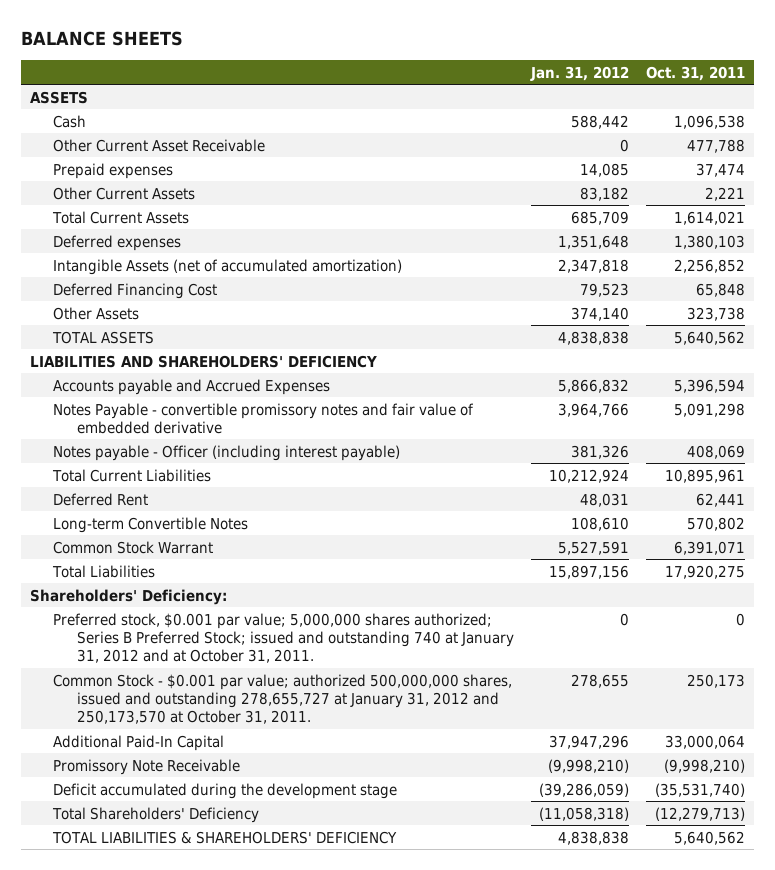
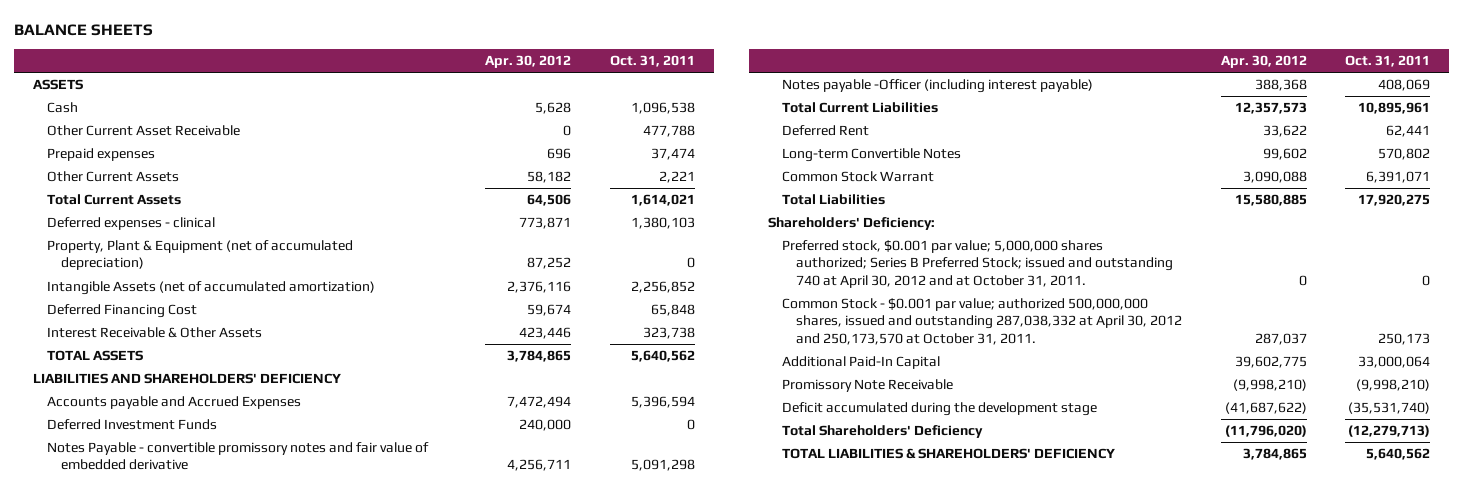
[529,65,629,81] Jan. 31, 2012 -> none
none -> [485,55,572,69] Apr. 30, 2012
[53,234,182,251] Deferred expenses -> [46,217,215,231] Deferred expenses - clinical
none -> [46,240,353,271] Property, Plant & Equipment (net of accumulated depreciation)
[53,306,140,320] Other Assets -> [46,327,262,339] Interest Receivable & Other Assets
none -> [46,419,217,431] Deferred Investment Funds
[53,444,401,461] Notes payable - Officer (including interest payable) -> [782,79,1094,94] Notes payable -Officer (including interest payable)
[53,612,514,664] Preferred stock, $0.001 par value; 5,000,000 shares authorized; Series B Preferred Stock; issued and outstanding 740 at January 31, 2012 and at October 31, 2011. -> [782,240,1174,288] Preferred stock, $0.001 par value; 5,000,000 shares authorized; Series B Preferred Stock; issued and outstanding 740 at April 30, 2012 and at October 31, 2011.
[53,673,513,725] Common Stock - $0.001 par value; authorized 500,000,000 shares, issued and outstanding 278,655,727 at January 31, 2012 and 250,173,570 at October 31, 2011. -> [782,298,1183,345] Common Stock - $0.001 par value; authorized 500,000,000 shares, issued and outstanding 287,038,332 at April 30, 2012 and 250,173,570 at October 31, 2011.

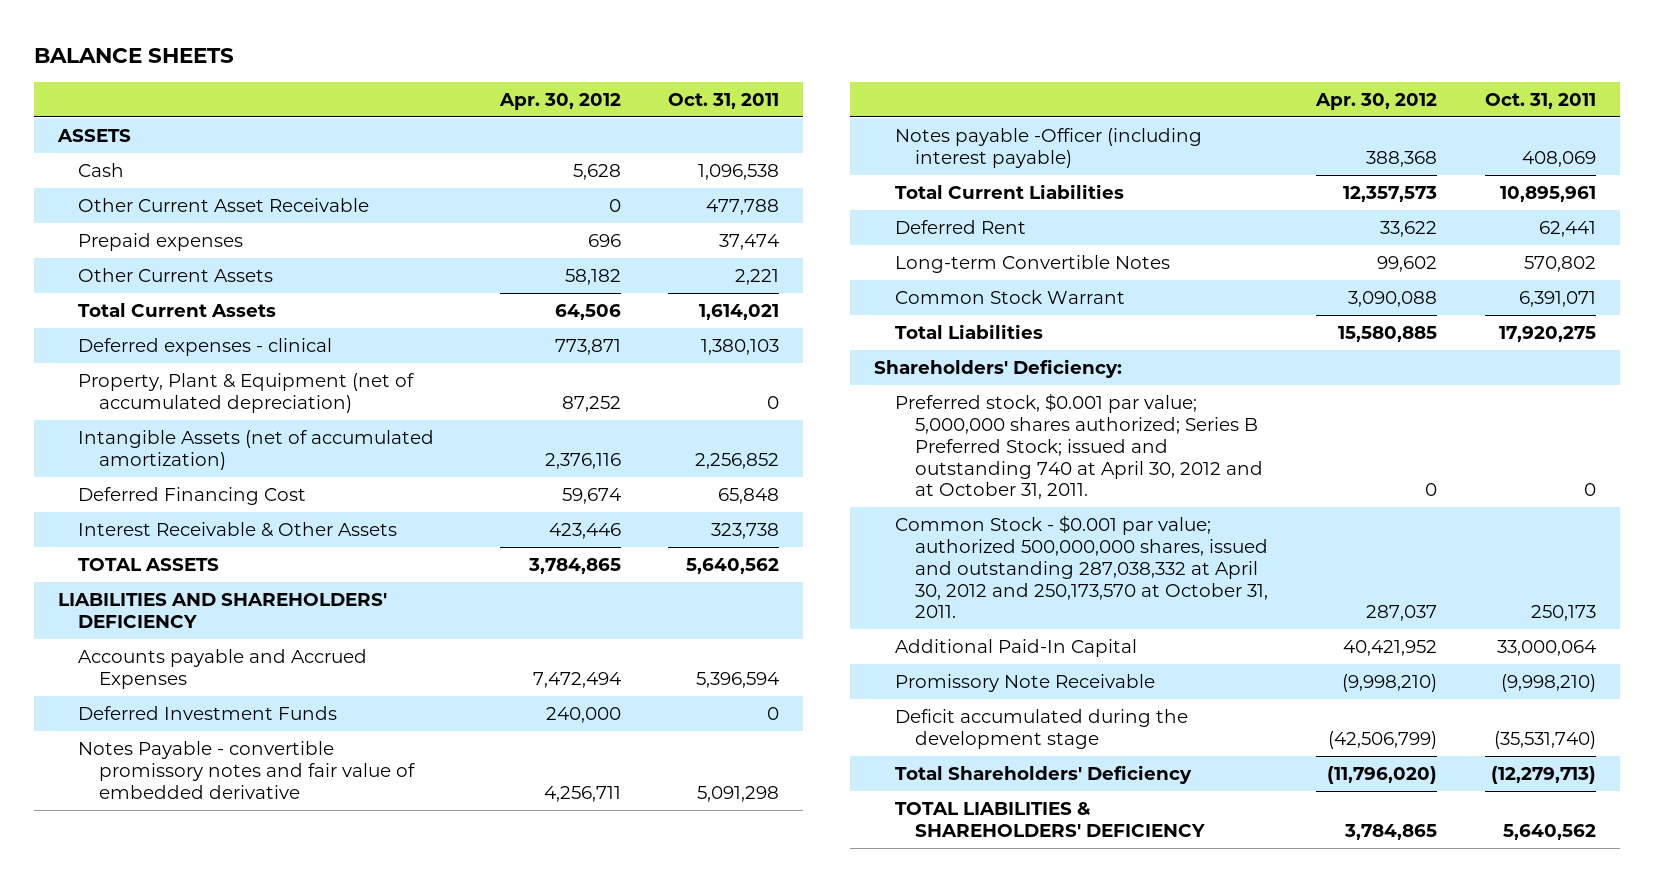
[1234,356,1307,369] 39,602,775 -> [1342,640,1437,657] 40,421,952
[1224,402,1307,415] (41,687,622) -> [1327,730,1437,749] (42,506,799)

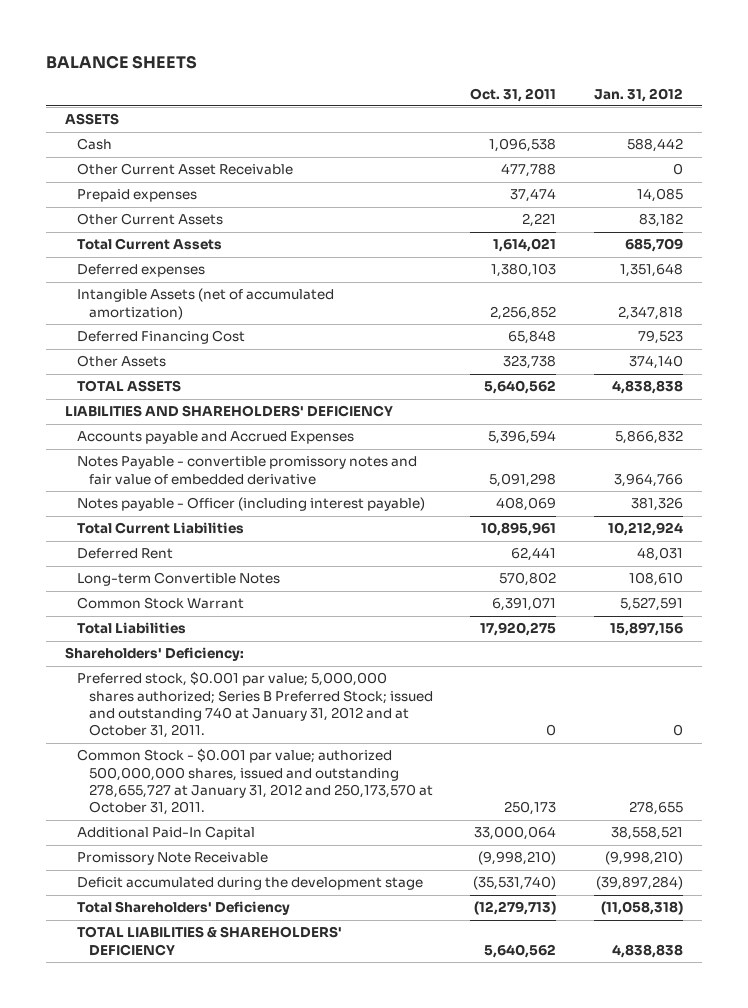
[498,92,621,110] Apr. 30, 2012 -> none
none -> [593,87,683,102] Jan. 31, 2012
[78,373,415,413] Property, Plant & Equipment (net of accumulated depreciation) -> none
[78,338,333,357] Deferred expenses - clinical -> [76,264,205,278] Deferred expenses
[78,522,398,538] Interest Receivable & Other Assets -> [76,355,166,368] Other Assets
[78,706,338,721] Deferred Investment Funds -> none
[894,128,1202,168] Notes payable -Officer (including interest payable) -> [76,497,425,512] Notes payable - Officer (including interest payable)
[894,393,1264,500] Preferred stock, $0.001 par value; 5,000,000 shares authorized; Series B Preferred Stock; issued and outstanding 740 at April 30, 2012 and at October 31, 2011. -> [76,671,433,739] Preferred stock, $0.001 par value; 5,000,000 shares authorized; Series B Preferred Stock; issued and outstanding 740 at January 31, 2012 and at October 31, 2011.
[894,515,1269,619] Common Stock - $0.001 par value; authorized 500,000,000 shares, issued and outstanding 287,038,332 at April 30, 2012 and 250,173,570 at October 31, 2011. -> [76,748,433,816] Common Stock - $0.001 par value; authorized 500,000,000 shares, issued and outstanding 278,655,727 at January 31, 2012 and 250,173,570 at October 31, 2011.

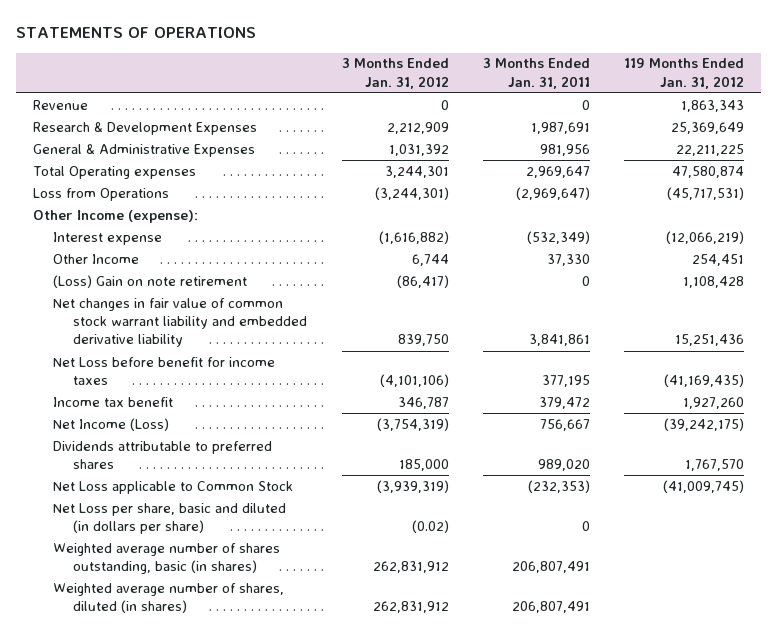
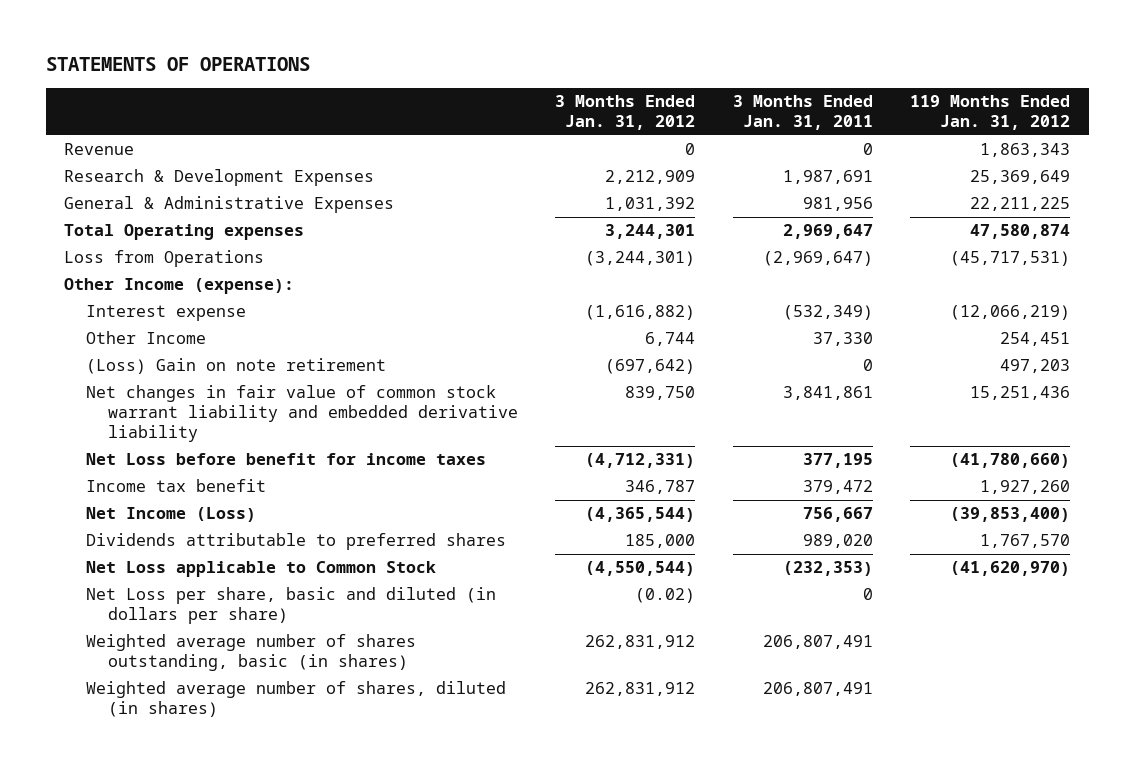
[396,274,449,288] (86,417) -> [605,359,696,375] (697,642)
[683,275,745,288] 1,108,428 -> [1000,359,1071,374] 497,203
[379,374,449,388] (4,101,106) -> [585,453,696,469] (4,712,331)
[664,374,745,388] (41,169,435) -> [950,453,1071,469] (41,780,660)
[376,417,449,431] (3,754,319) -> [585,507,696,523] (4,365,544)
[664,417,745,431] (39,242,175) -> [950,507,1071,523] (39,853,400)
[376,479,449,493] (3,939,319) -> [585,561,696,577] (4,550,544)
[663,479,745,493] (41,009,745) -> [950,561,1071,577] (41,620,970)

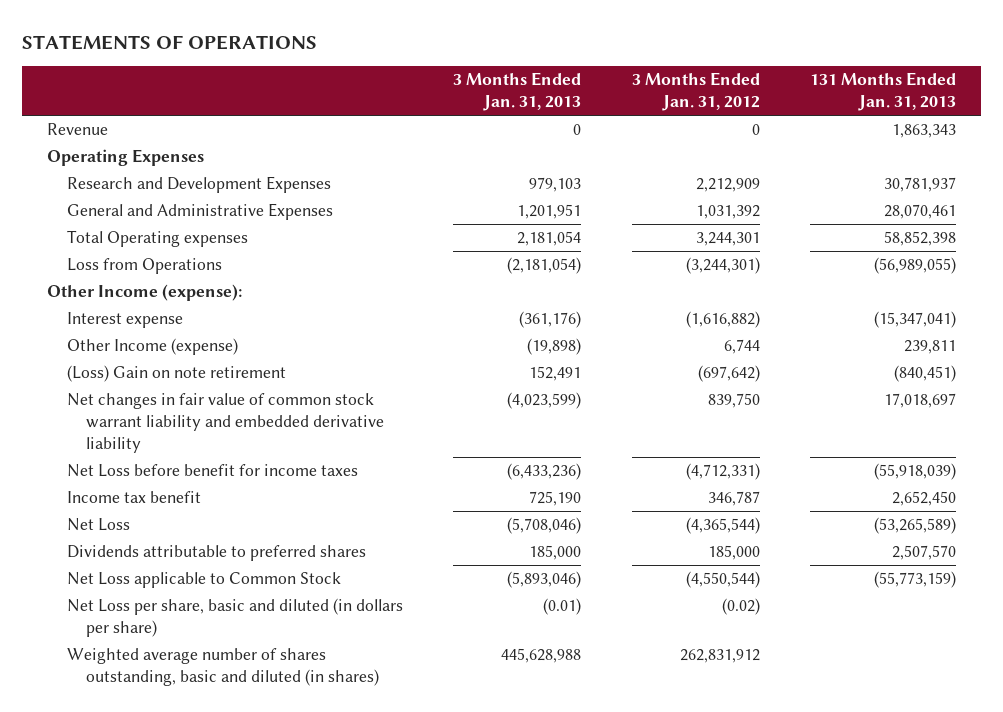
[732,95,873,131] 3 Months Ended Jan. 31, 2011 -> none
[910,95,1071,131] 119 Months Ended Jan. 31, 2012 -> none
none -> [453,72,582,112] 3 Months Ended Jan. 31, 2013
none -> [810,72,957,112] 131 Months Ended Jan. 31, 2013
none -> [47,149,205,167] Operating Expenses
[64,169,375,187] Research & Development Expenses -> [66,176,331,194] Research and Development Expenses
[64,196,395,214] General & Administrative Expenses -> [66,203,333,221] General and Administrative Expenses
[85,331,206,345] Other Income -> [66,338,238,356] Other Income (expense)
[85,507,256,523] Net Income (Loss) -> [66,518,130,532] Net Loss
[85,681,506,718] Weighted average number of shares, diluted (in shares) -> none
[85,634,416,672] Weighted average number of shares outstanding, basic (in shares) -> [66,648,379,687] Weighted average number of shares outstanding, basic and diluted (in shares)

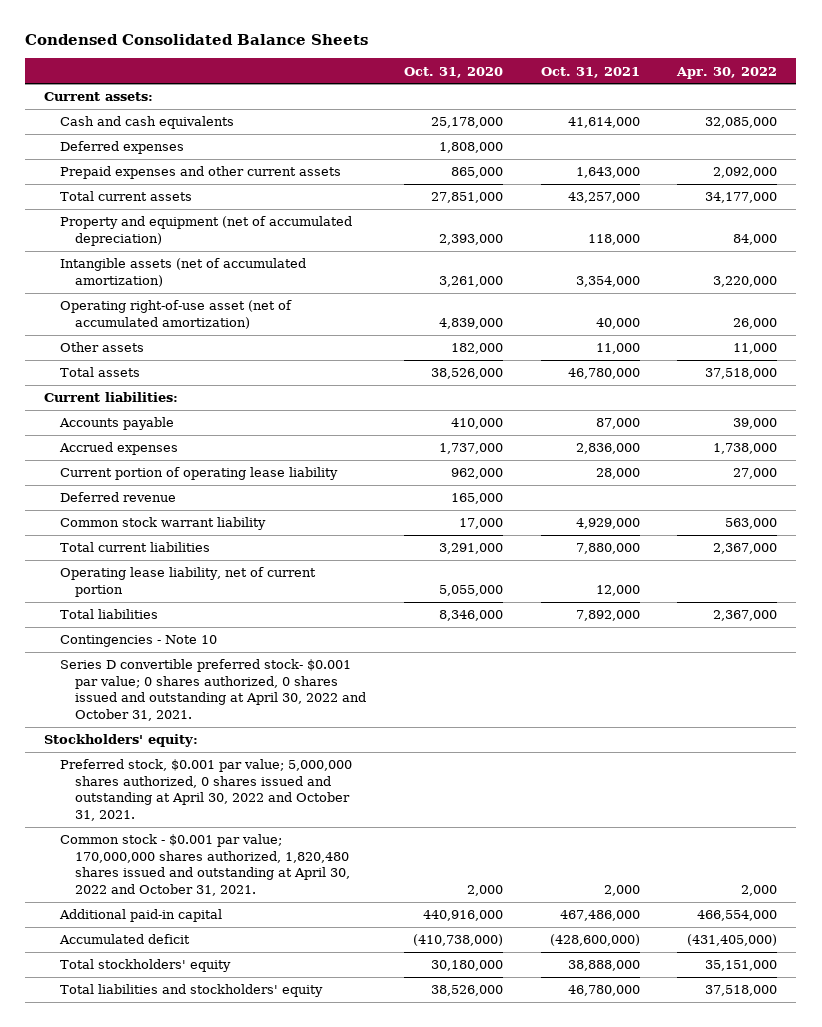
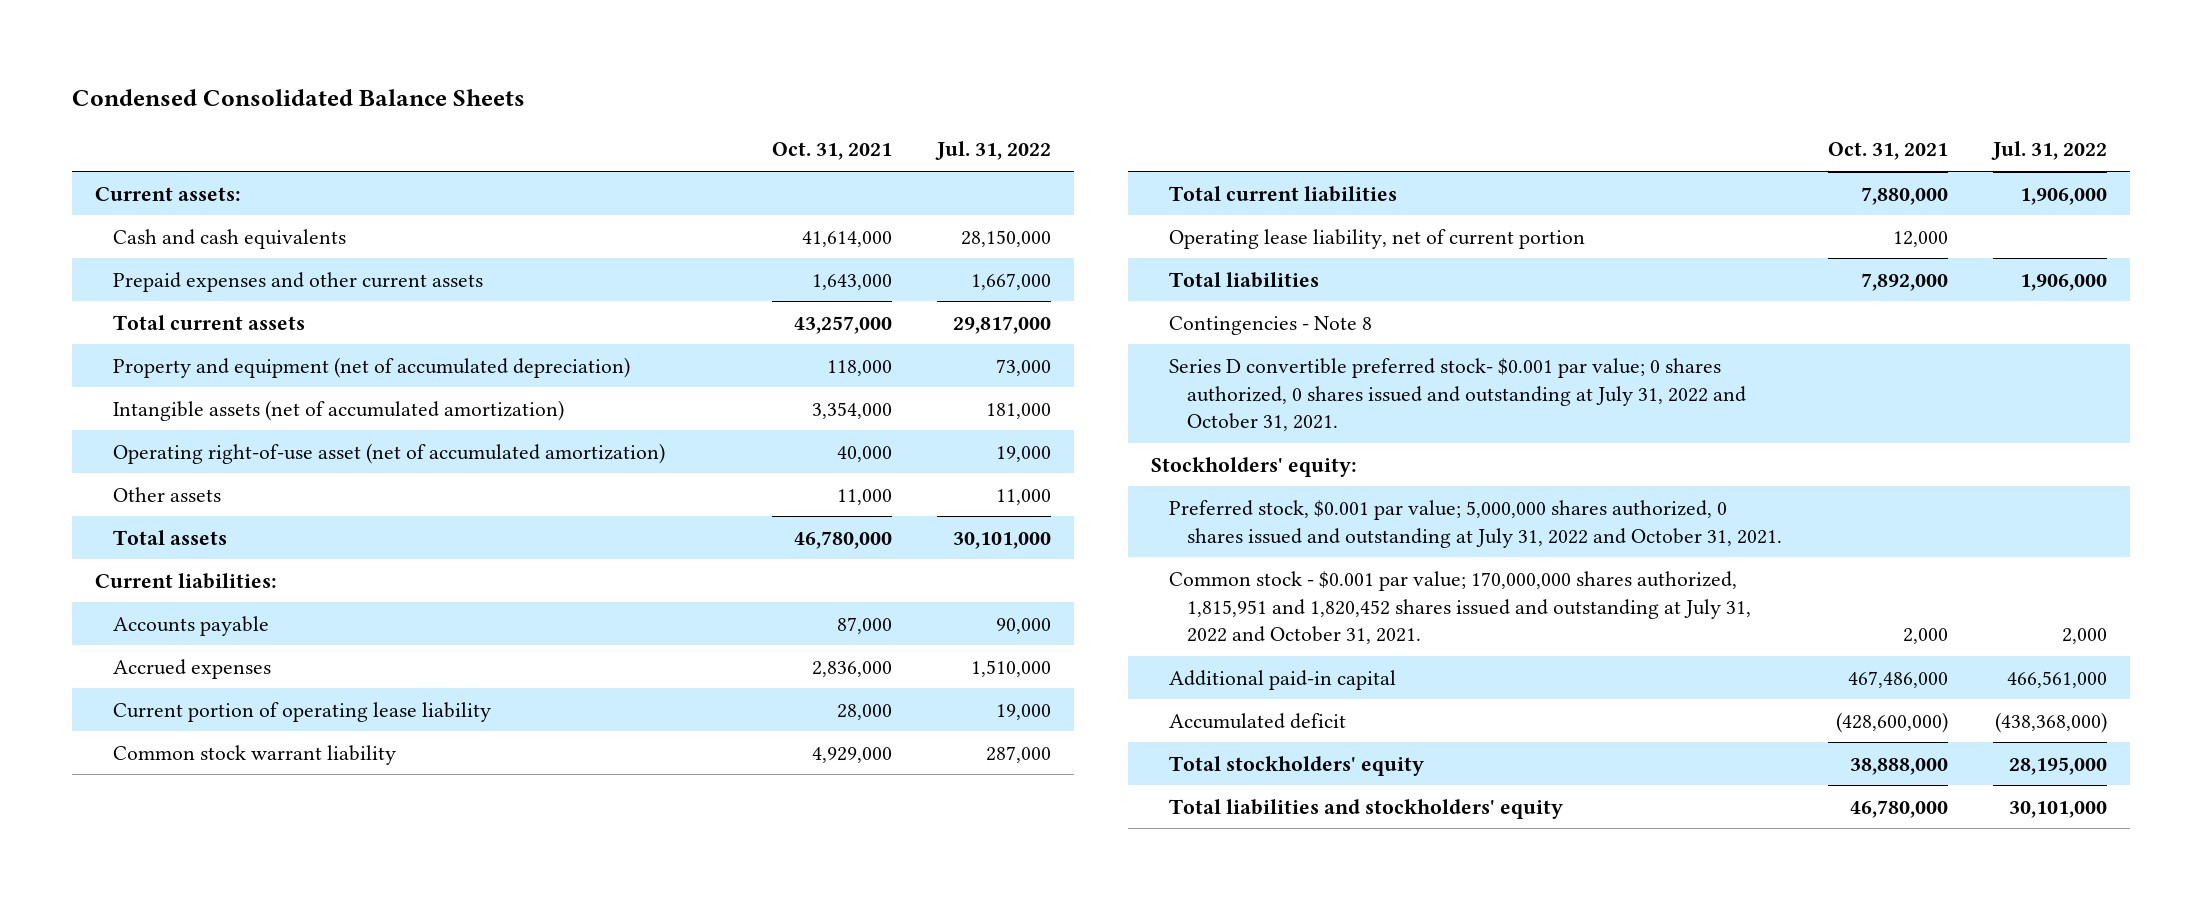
[403,66,503,78] Oct. 31, 2020 -> none
[676,66,778,79] Apr. 30, 2022 -> none
none -> [935,141,1052,161] Jul. 31, 2022
[59,141,184,155] Deferred expenses -> none
[59,492,176,503] Deferred revenue -> none
[59,635,217,648] Contingencies - Note 10 -> [1169,315,1373,335] Contingencies - Note 8
[59,659,366,721] Series D convertible preferred stock- $0.001 par value; 0 shares authorized, 0 shares issued and outstanding at April 30, 2022 and October 31, 2021. -> [1169,357,1746,432] Series D convertible preferred stock- $0.001 par value; 0 shares authorized, 0 shares issued and outstanding at July 31, 2022 and October 31, 2021.
[59,759,352,821] Preferred stock, $0.001 par value; 5,000,000 shares authorized, 0 shares issued and outstanding at April 30, 2022 and October 31, 2021. -> [1169,499,1782,548] Preferred stock, $0.001 par value; 5,000,000 shares authorized, 0 shares issued and outstanding at July 31, 2022 and October 31, 2021.
[59,834,350,896] Common stock - $0.001 par value; 170,000,000 shares authorized, 1,820,480 shares issued and outstanding at April 30, 2022 and October 31, 2021. -> [1169,570,1751,645] Common stock - $0.001 par value; 170,000,000 shares authorized, 1,815,951 and 1,820,452 shares issued and outstanding at July 31, 2022 and October 31, 2021.

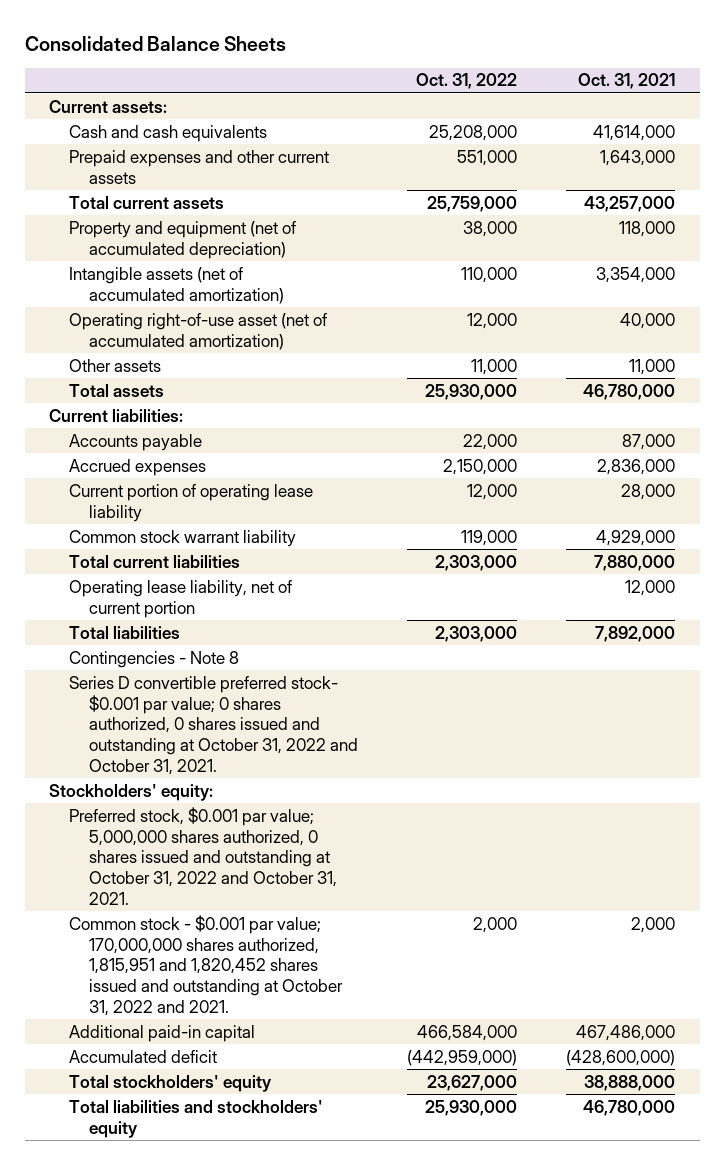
[72,89,526,107] Condensed Consolidated Balance Sheets -> [24,35,286,51] Consolidated Balance Sheets
[935,141,1052,161] Jul. 31, 2022 -> none
none -> [416,73,518,90] Oct. 31, 2022
[1169,357,1746,432] Series D convertible preferred stock- $0.001 par value; 0 shares authorized, 0 shares issued and outstanding at July 31, 2022 and October 31, 2021. -> [68,675,358,775] Series D convertible preferred stock- $0.001 par value; 0 shares authorized, 0 shares issued and outstanding at October 31, 2022 and October 31, 2021.
[1169,499,1782,548] Preferred stock, $0.001 par value; 5,000,000 shares authorized, 0 shares issued and outstanding at July 31, 2022 and October 31, 2021. -> [68,806,337,905] Preferred stock, $0.001 par value; 5,000,000 shares authorized, 0 shares issued and outstanding at October 31, 2022 and October 31, 2021.
[1169,570,1751,645] Common stock - $0.001 par value; 170,000,000 shares authorized, 1,815,951 and 1,820,452 shares issued and outstanding at July 31, 2022 and October 31, 2021. -> [68,914,343,1016] Common stock - $0.001 par value; 170,000,000 shares authorized, 1,815,951 and 1,820,452 shares issued and outstanding at October 31, 2022 and 2021.

